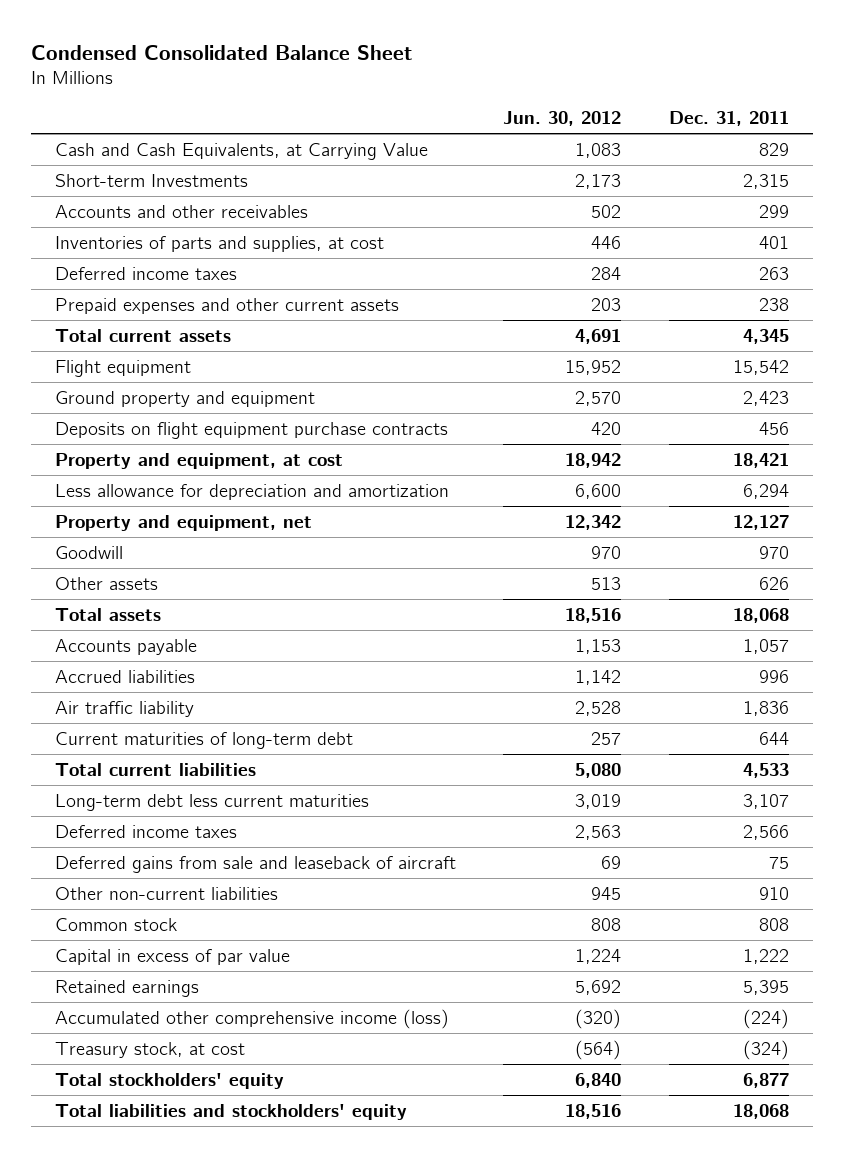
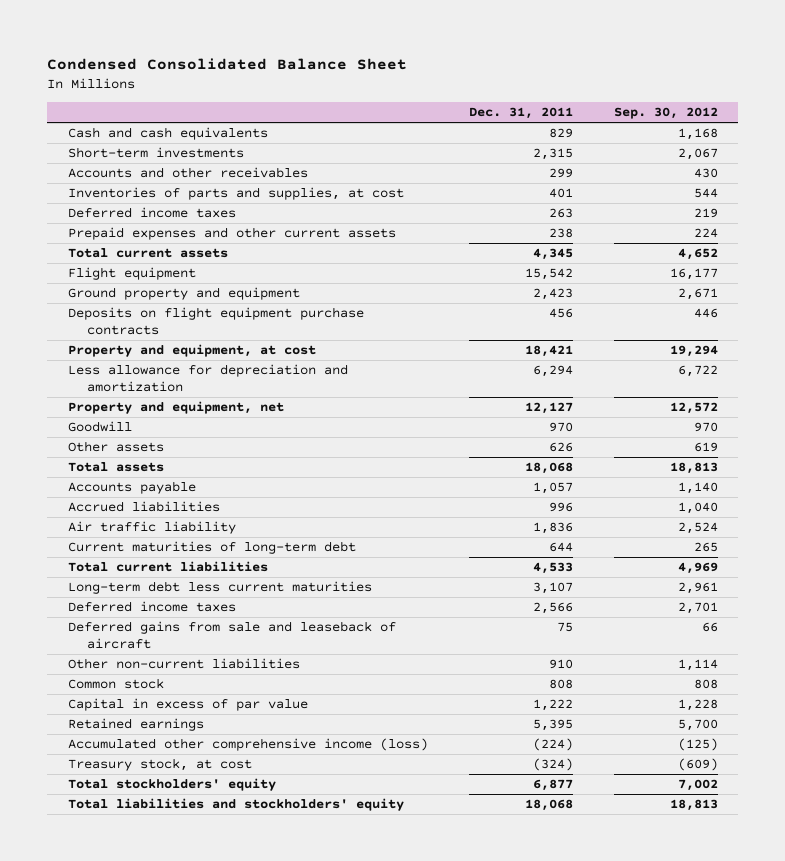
[503,111,622,127] Jun. 30, 2012 -> none
none -> [613,107,718,120] Sep. 30, 2012
[54,142,428,160] Cash and Cash Equivalents, at Carrying Value -> [67,127,268,141] Cash and cash equivalents
[54,173,248,187] Short-term Investments -> [67,147,244,159] Short-term investments

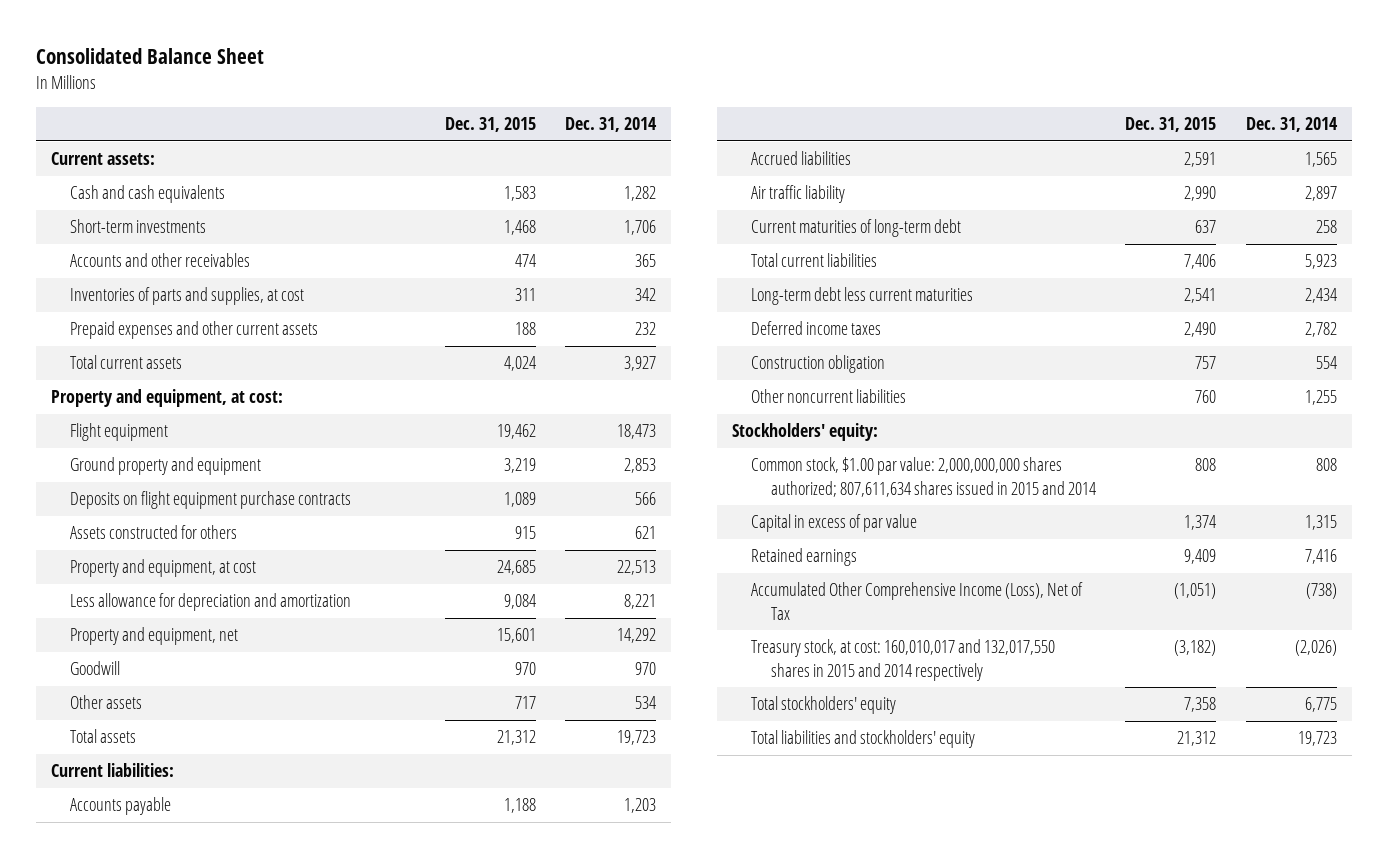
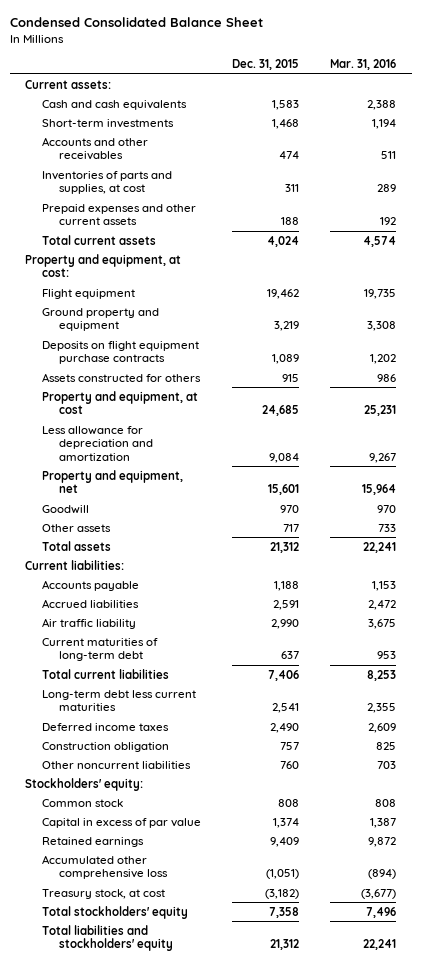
[36,48,265,65] Consolidated Balance Sheet -> [9,17,263,28] Condensed Consolidated Balance Sheet
[565,117,658,133] Dec. 31, 2014 -> none
none -> [330,58,397,70] Mar. 31, 2016
[751,457,1096,497] Common stock, $1.00 par value: 2,000,000,000 shares authorized; 807,611,634 shares issued in 2015 and 2014 -> [42,798,124,807] Common stock
[751,582,1084,620] Accumulated Other Comprehensive Income (Loss), Net of Tax -> [42,854,168,880] Accumulated other comprehensive loss
[751,639,1056,681] Treasury stock, at cost: 160,010,017 and 132,017,550 shares in 2015 and 2014 respectively -> [42,888,166,899] Treasury stock, at cost

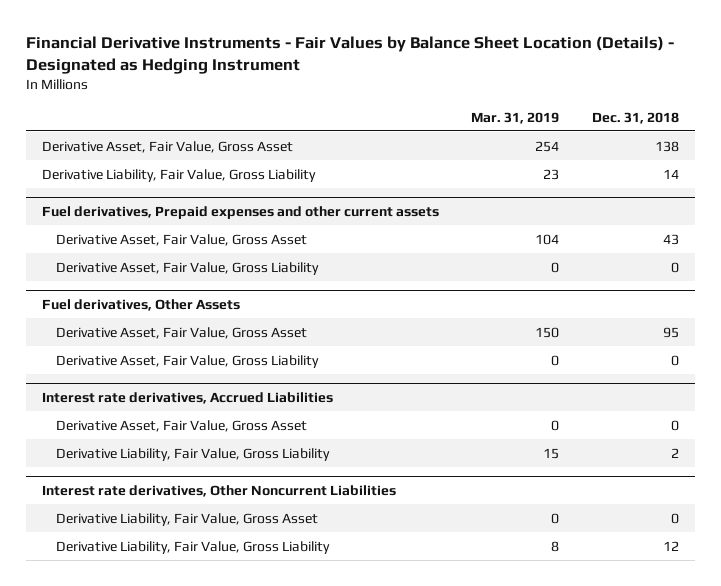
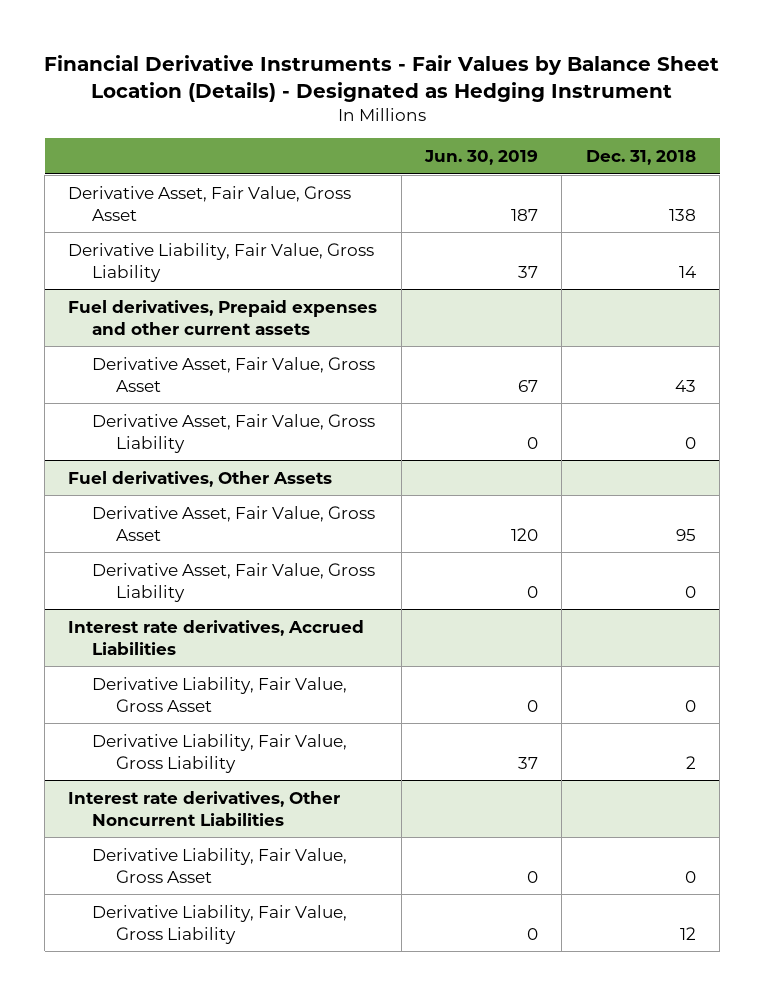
[471,111,560,124] Mar. 31, 2019 -> none
none -> [424,150,539,166] Jun. 30, 2019
[56,419,308,432] Derivative Asset, Fair Value, Gross Asset -> [92,676,348,712] Derivative Liability, Fair Value, Gross Asset

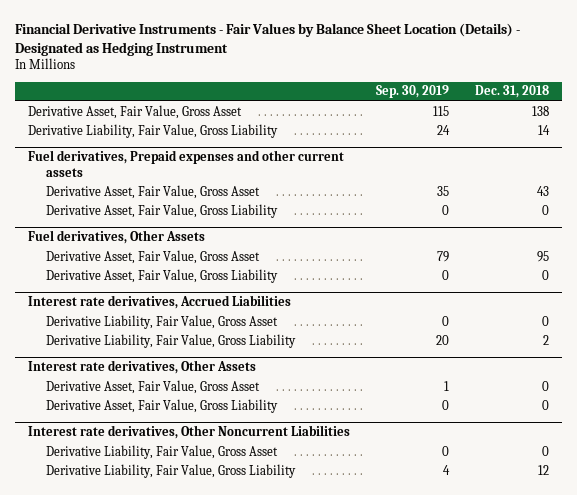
[424,150,539,166] Jun. 30, 2019 -> none
none -> [375,85,449,99] Sep. 30, 2019
none -> [27,360,256,375] Interest rate derivatives, Other Assets
none -> [45,379,260,394] Derivative Asset, Fair Value, Gross Asset
none -> [45,398,278,413] Derivative Asset, Fair Value, Gross Liability

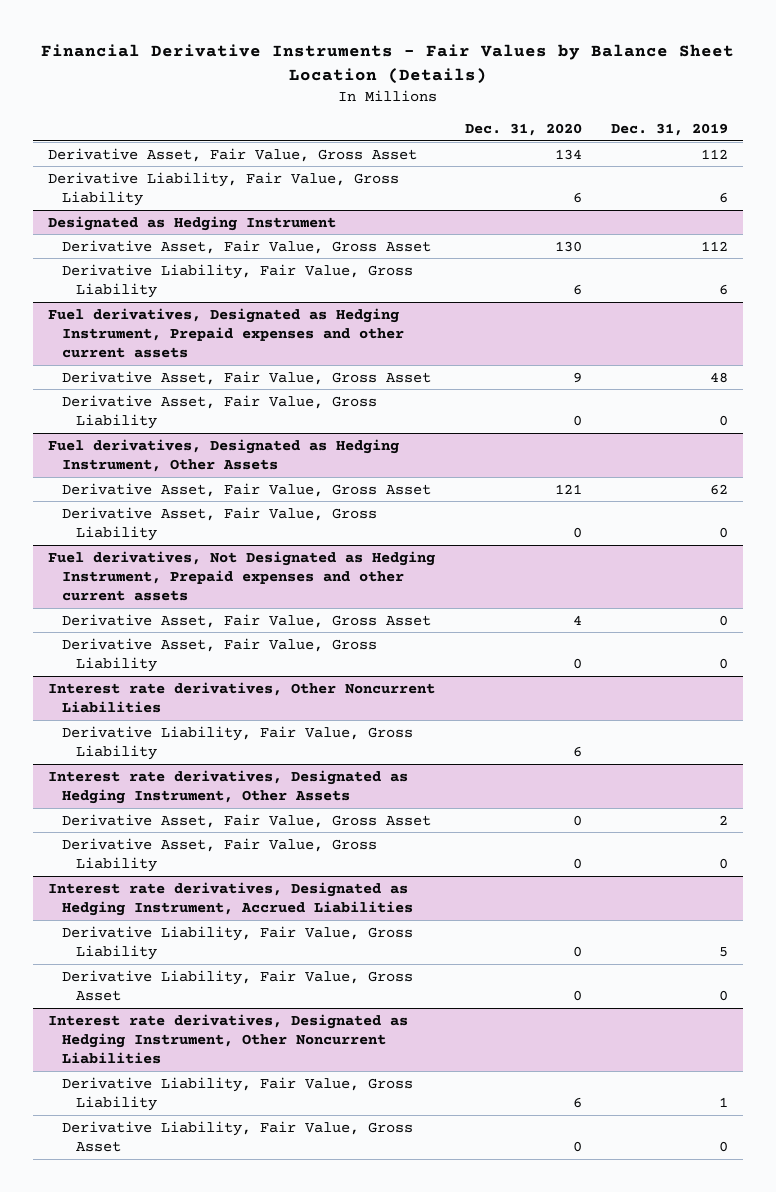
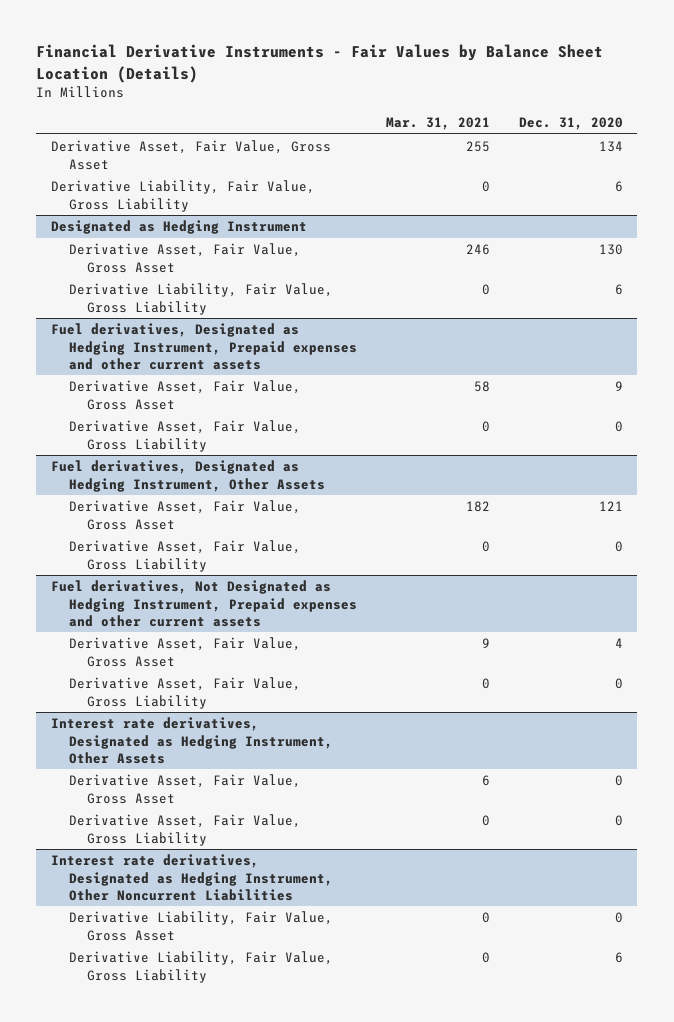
[611,122,729,136] Dec. 31, 2019 -> none
none -> [385,117,490,131] Mar. 31, 2021
[47,681,435,714] Interest rate derivatives, Other Noncurrent Liabilities -> none
[61,725,413,761] Derivative Liability, Fair Value, Gross Liability -> none
[47,881,413,917] Interest rate derivatives, Designated as Hedging Instrument, Accrued Liabilities -> none
[61,925,413,961] Derivative Liability, Fair Value, Gross Liability -> none
[61,969,413,1002] Derivative Liability, Fair Value, Gross Asset -> none
[61,1076,413,1112] Derivative Liability, Fair Value, Gross Liability -> [68,951,333,983] Derivative Liability, Fair Value, Gross Liability

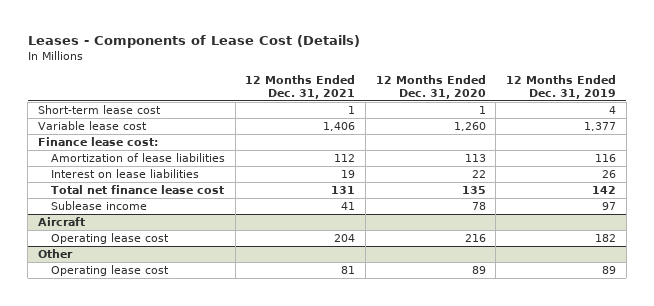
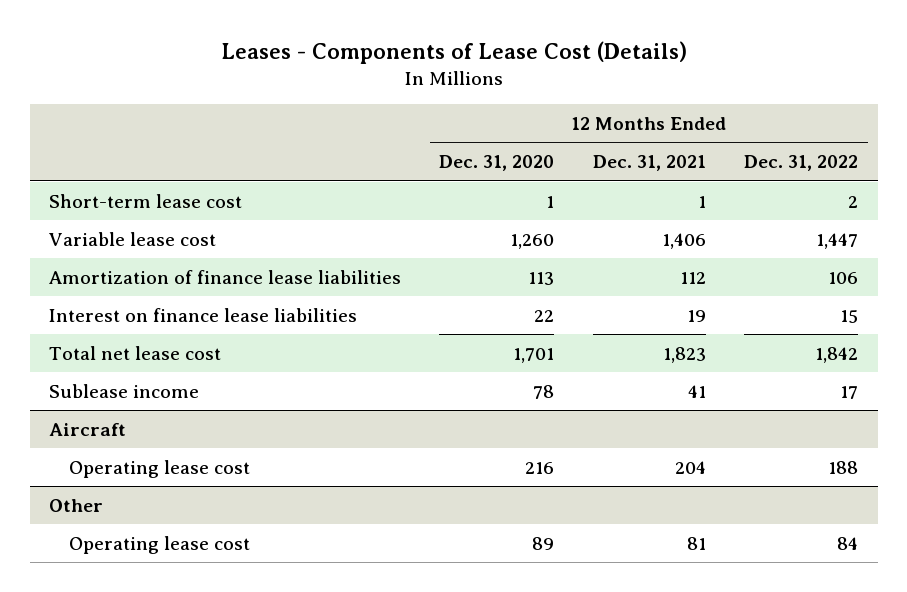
[505,74,616,99] 12 Months Ended Dec. 31, 2019 -> none
none -> [744,155,859,172] Dec. 31, 2022
[37,137,158,147] Finance lease cost: -> none
[50,153,225,163] Amortization of lease liabilities -> [49,269,402,284] Amortization of finance lease liabilities
[50,169,199,179] Interest on lease liabilities -> [49,307,358,322] Interest on finance lease liabilities
[50,185,224,195] Total net finance lease cost -> [49,345,222,360] Total net lease cost
[331,186,356,195] 131 -> [662,346,706,363] 1,823
[461,186,486,195] 135 -> [513,347,555,363] 1,701

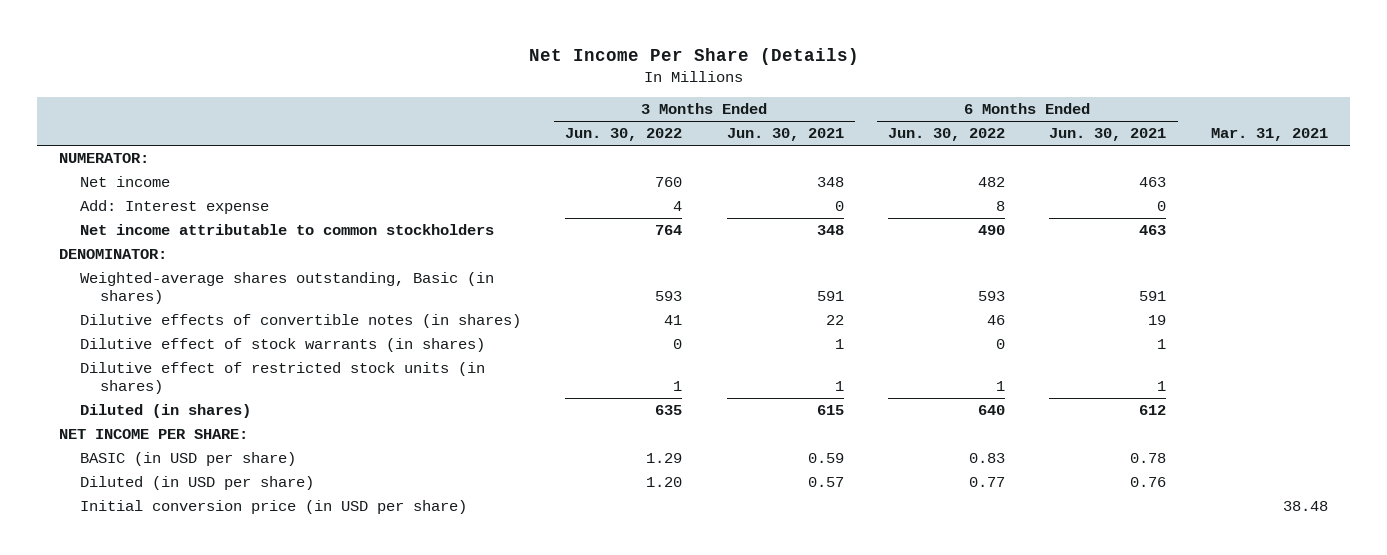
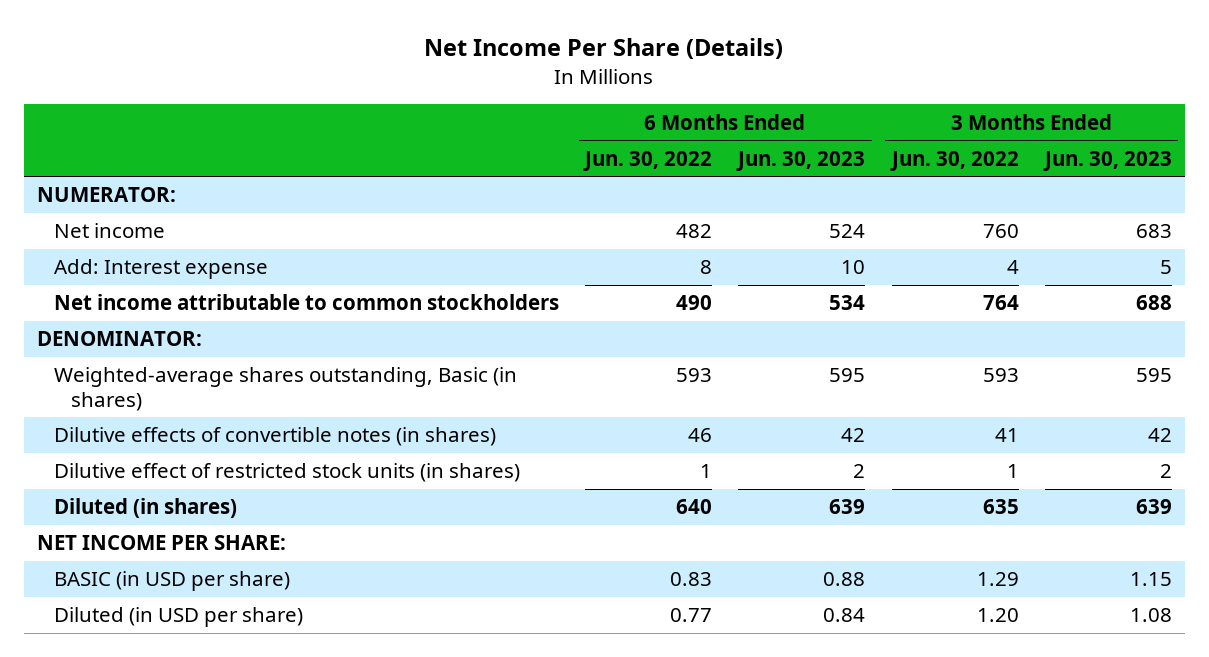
[726,128,844,142] Jun. 30, 2021 -> none
[1049,128,1167,142] Jun. 30, 2021 -> none
[1210,128,1328,142] Mar. 31, 2021 -> none
none -> [736,150,866,171] Jun. 30, 2023
none -> [1042,150,1172,171] Jun. 30, 2023
[79,338,485,353] Dilutive effect of stock warrants (in shares) -> none
[79,500,467,515] Initial conversion price (in USD per share) -> none

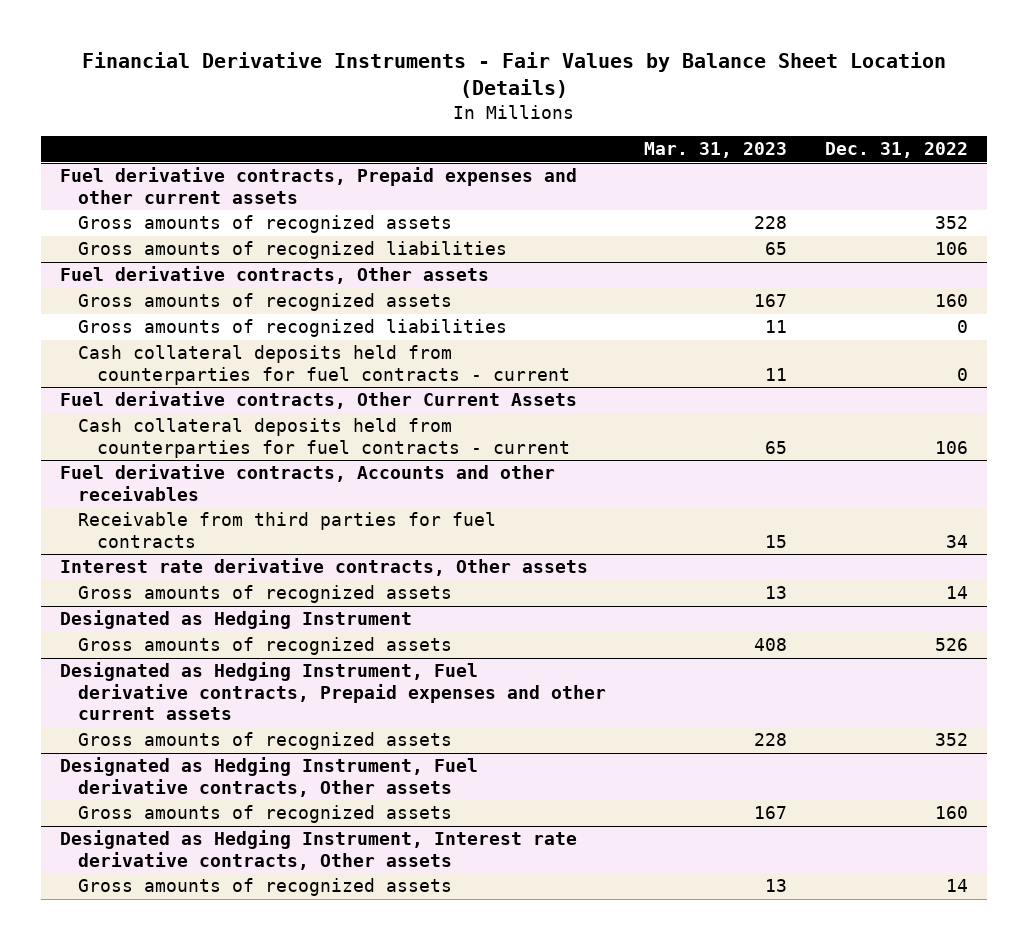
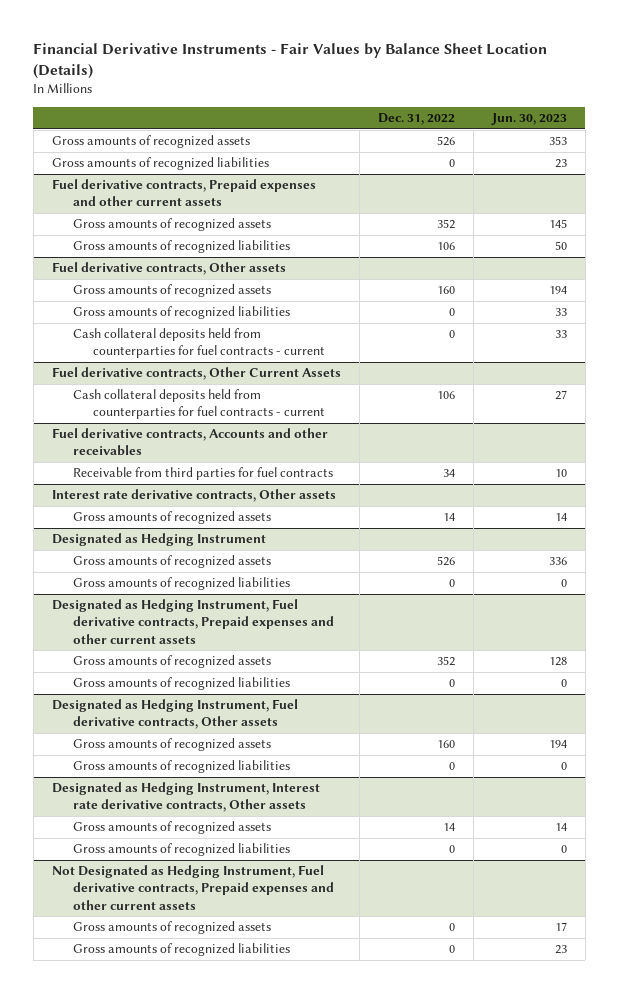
[644,142,788,159] Mar. 31, 2023 -> none
none -> [490,113,567,126] Jun. 30, 2023
none -> [51,135,250,149] Gross amounts of recognized assets
none -> [51,157,269,171] Gross amounts of recognized liabilities
none -> [72,577,290,591] Gross amounts of recognized liabilities
none -> [72,677,290,691] Gross amounts of recognized liabilities
none -> [72,760,290,774] Gross amounts of recognized liabilities
none -> [72,843,290,857] Gross amounts of recognized liabilities
none -> [51,865,334,910] Not Designated as Hedging Instrument, Fuel derivative contracts, Prepaid expenses and other current assets
none -> [72,921,271,935] Gross amounts of recognized assets
none -> [72,943,290,957] Gross amounts of recognized liabilities

